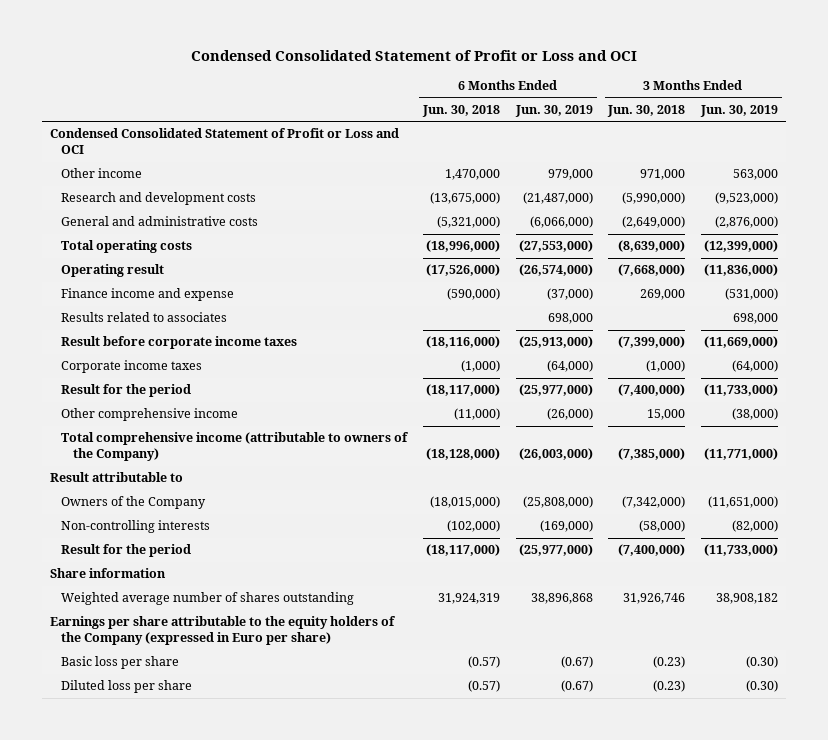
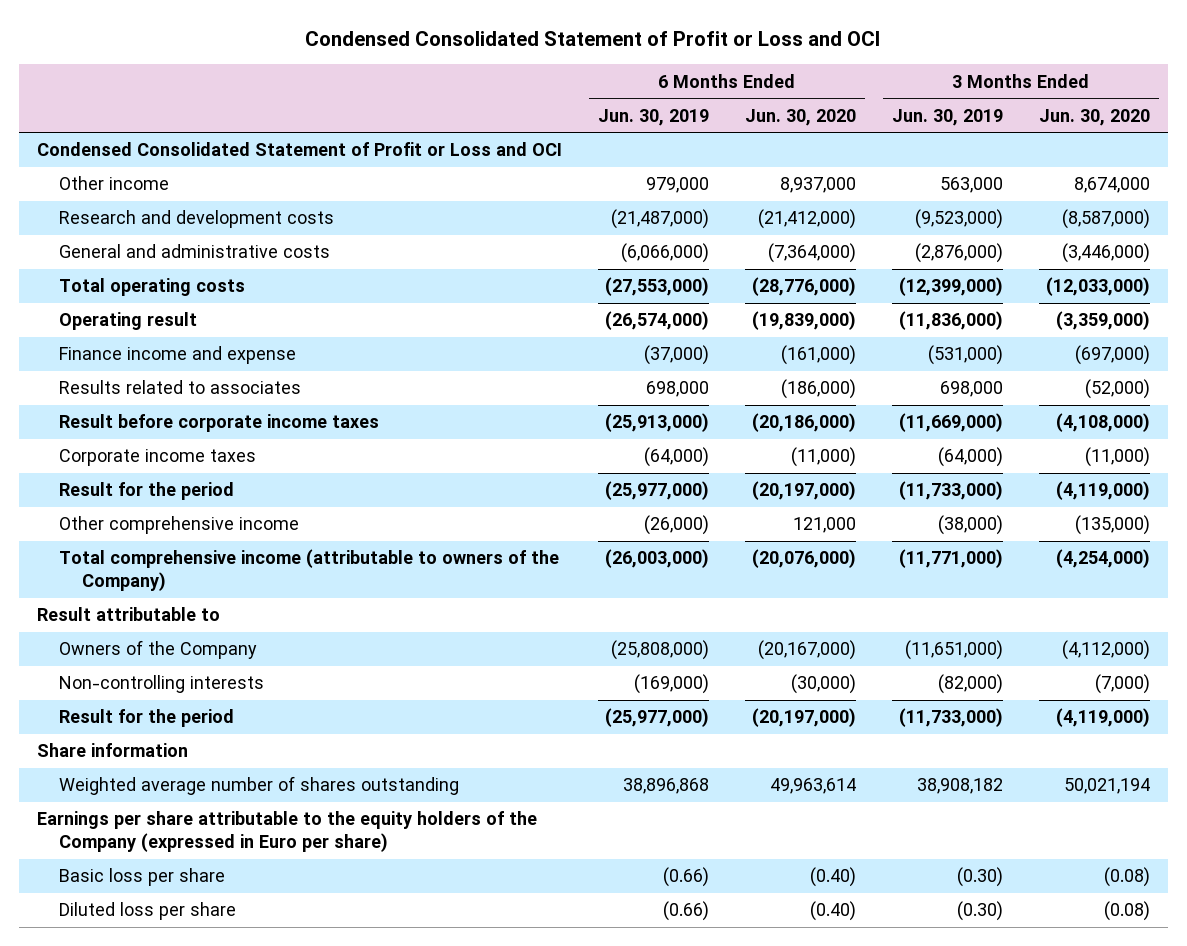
[422,104,501,117] Jun. 30, 2018 -> none
[607,104,686,117] Jun. 30, 2018 -> none
none -> [744,108,856,126] Jun. 30, 2020
none -> [1039,108,1151,126] Jun. 30, 2020
[560,656,593,669] (0.67) -> [662,867,709,888] (0.66)
[560,680,593,693] (0.67) -> [662,901,709,922] (0.66)

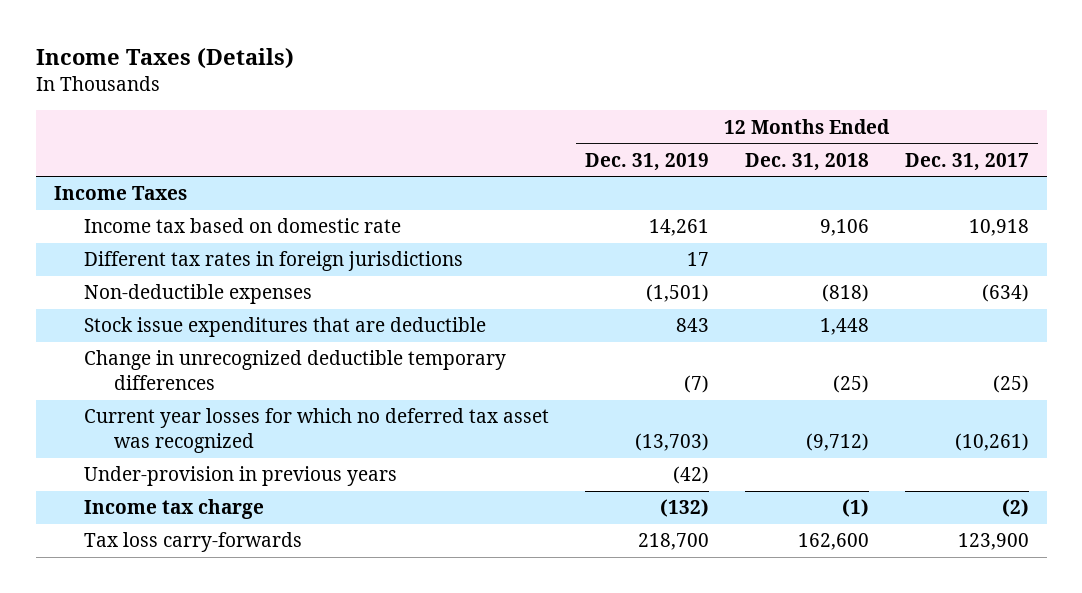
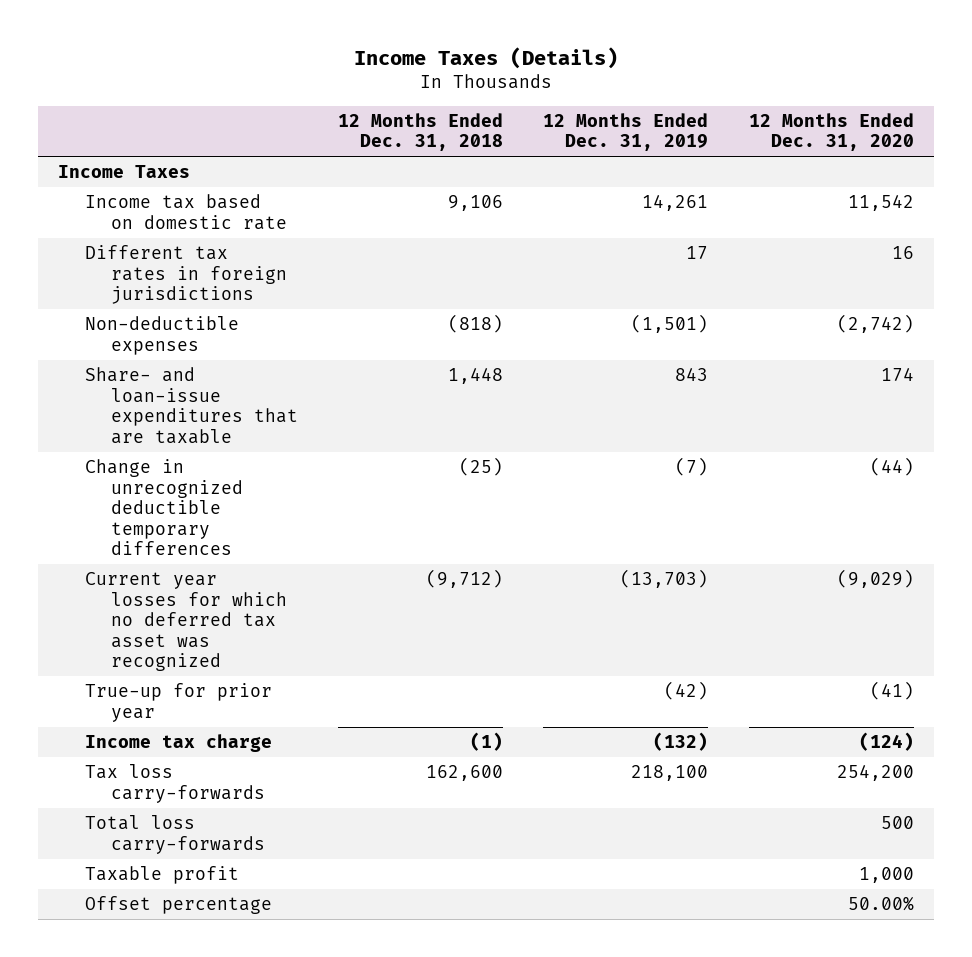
[904,152,1029,171] Dec. 31, 2017 -> none
none -> [748,112,914,152] 12 Months Ended Dec. 31, 2020
[83,317,486,338] Stock issue expenditures that are deductible -> [84,367,299,444] Share- and loan-issue expenditures that are taxable
[83,466,397,487] Under-provision in previous years -> none
none -> [84,683,272,722] True-up for prior year
[637,533,709,551] 218,700 -> [631,765,709,782] 218,100
none -> [84,815,266,854] Total loss carry-forwards
none -> [84,866,239,885] Taxable profit
none -> [84,896,272,915] Offset percentage

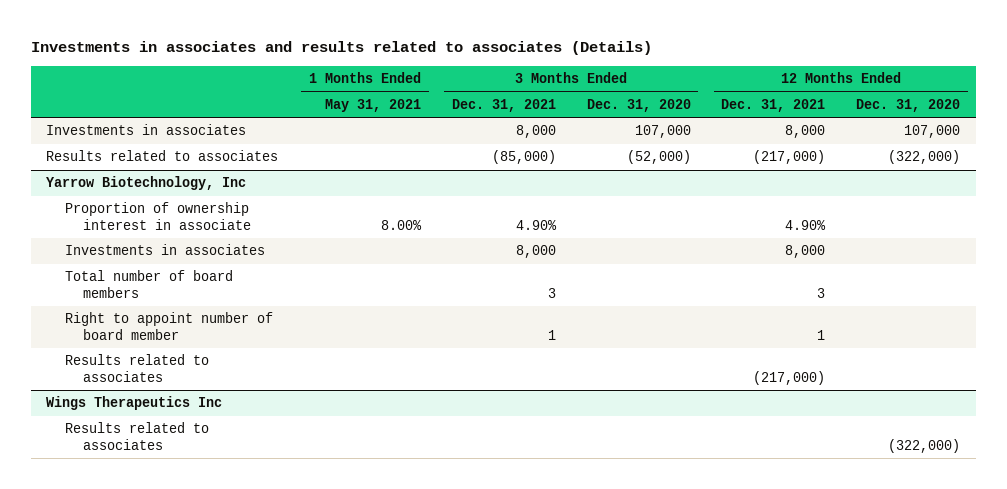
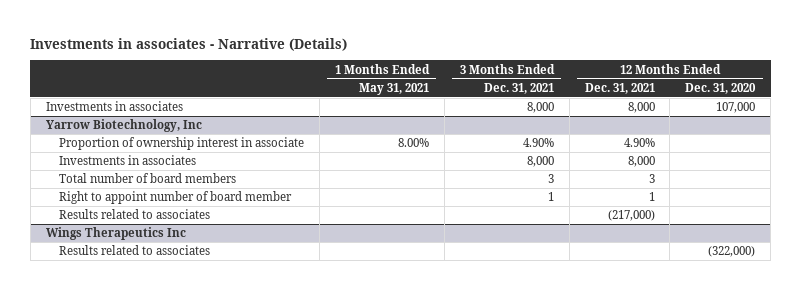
[31,41,653,56] Investments in associates and results related to associates (Details) -> [30,37,348,51] Investments in associates - Narrative (Details)
[586,98,691,112] Dec. 31, 2020 -> none
[46,150,279,162] Results related to associates -> none

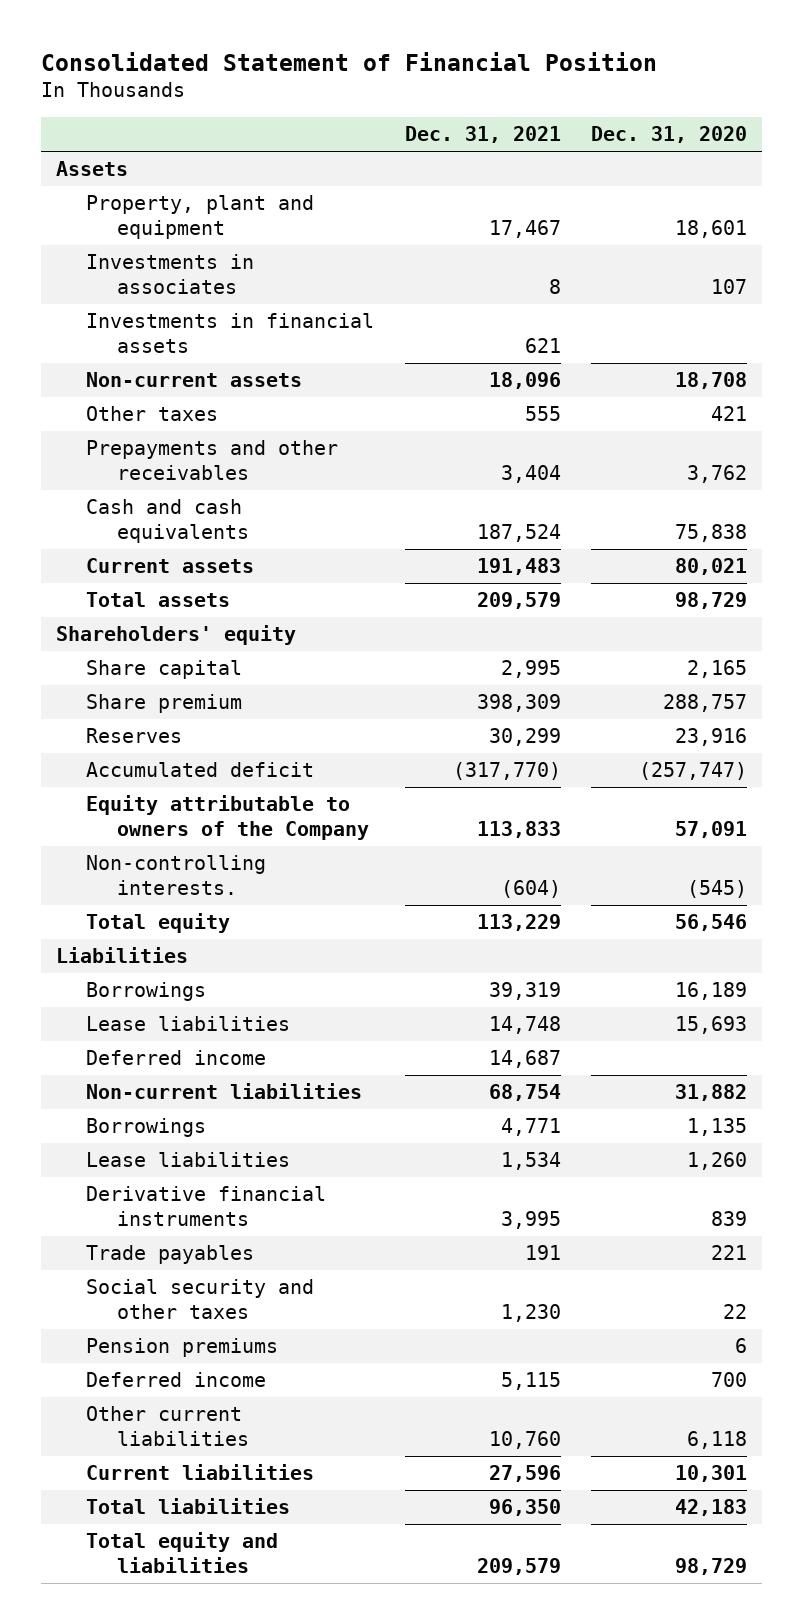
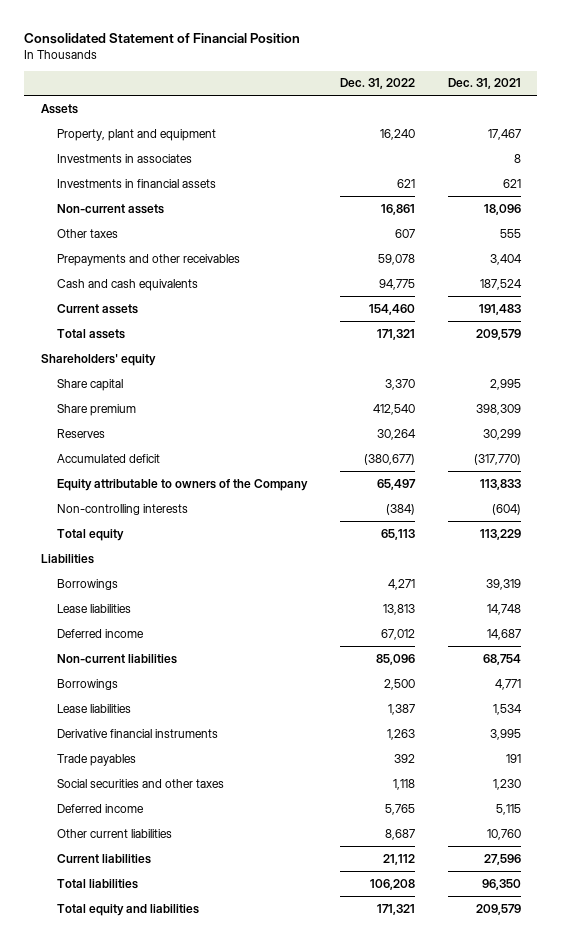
[591,126,748,144] Dec. 31, 2020 -> none
none -> [339,78,415,90] Dec. 31, 2022
[86,855,267,896] Non-controlling interests. -> [57,503,189,515] Non-controlling interests
[86,1338,279,1358] Pension premiums -> none
[86,1279,315,1320] Social security and other taxes -> [57,778,225,788] Social securities and other taxes

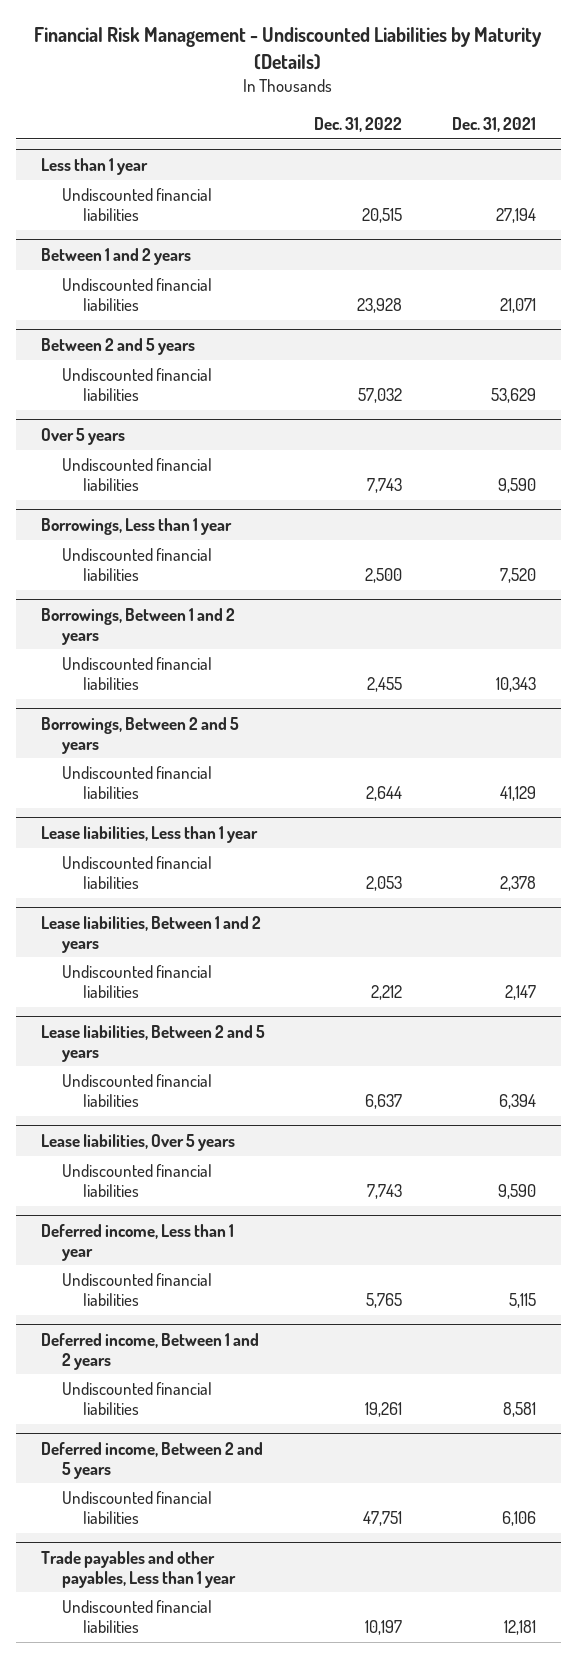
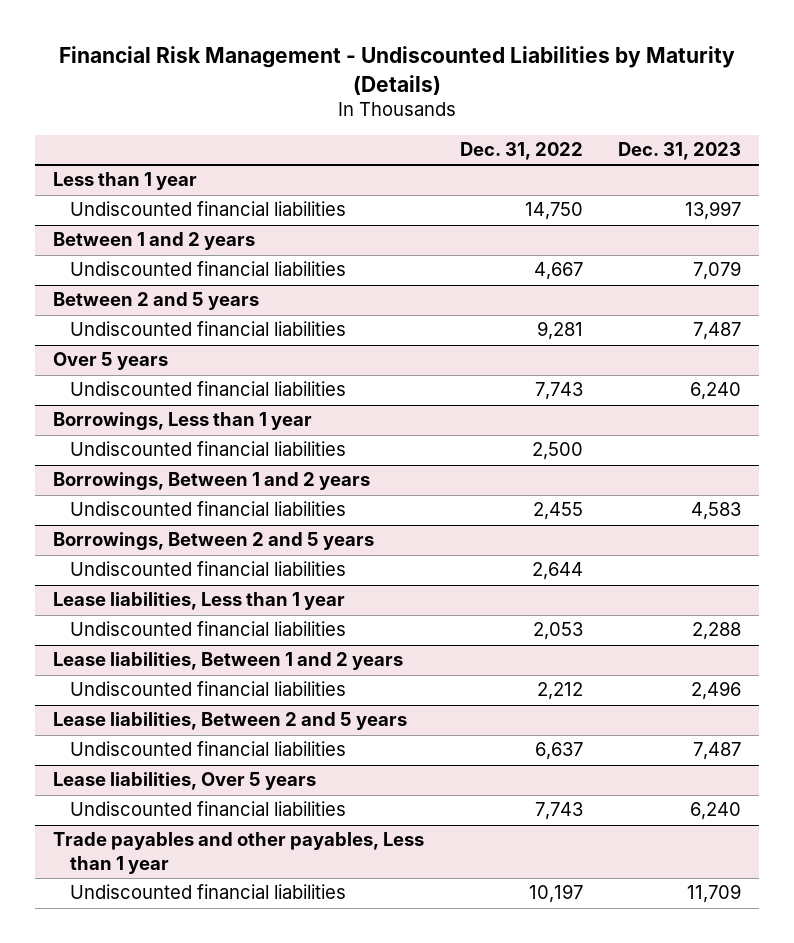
[452,117,537,133] Dec. 31, 2021 -> none
none -> [618,142,742,161] Dec. 31, 2023
[362,207,403,223] 20,515 -> [524,202,583,221] 14,750
[357,297,403,313] 23,928 -> [533,262,583,281] 4,667
[358,387,403,403] 57,032 -> [536,321,583,341] 9,281
[40,1224,234,1261] Deferred income, Less than 1 year -> none
[62,1273,213,1306] Undiscounted financial liabilities -> none
[40,1333,259,1370] Deferred income, Between 1 and 2 years -> none
[62,1382,213,1415] Undiscounted financial liabilities -> none
[40,1442,263,1479] Deferred income, Between 2 and 5 years -> none
[62,1491,213,1524] Undiscounted financial liabilities -> none

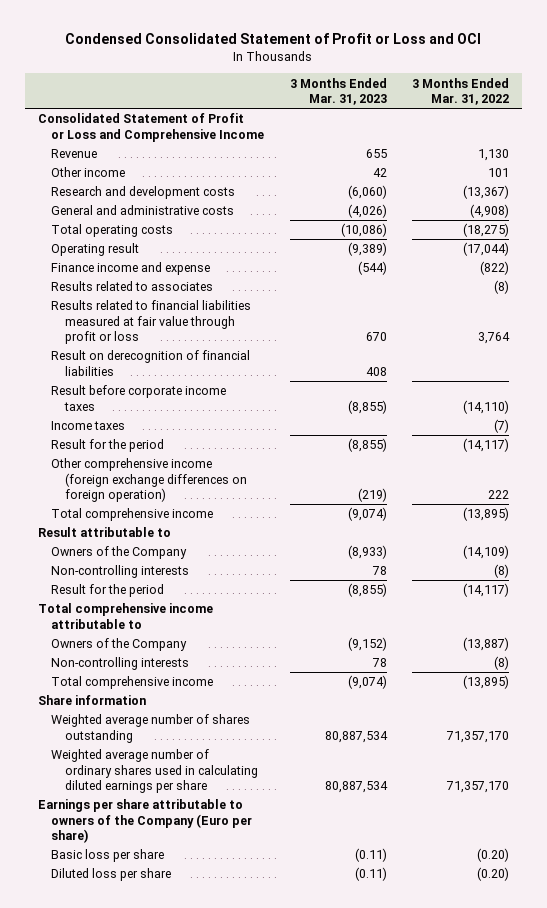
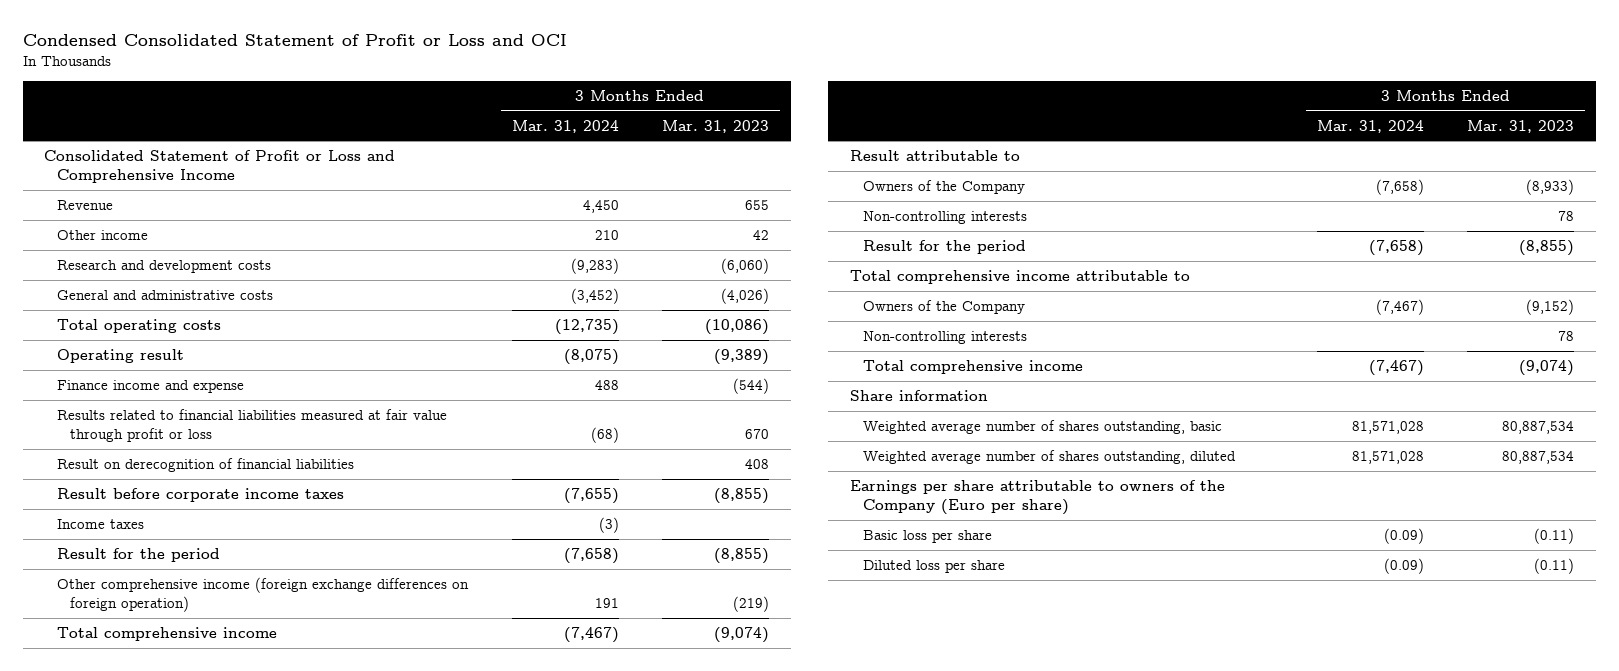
[412,77,510,106] 3 Months Ended Mar. 31, 2022 -> none
none -> [511,119,619,133] Mar. 31, 2024
[51,281,214,292] Results related to associates -> none
[51,714,251,743] Weighted average number of shares outstanding -> [862,419,1222,434] Weighted average number of shares outstanding, basic
[51,749,259,794] Weighted average number of ordinary shares used in calculating diluted earnings per share -> [862,449,1236,464] Weighted average number of shares outstanding, diluted

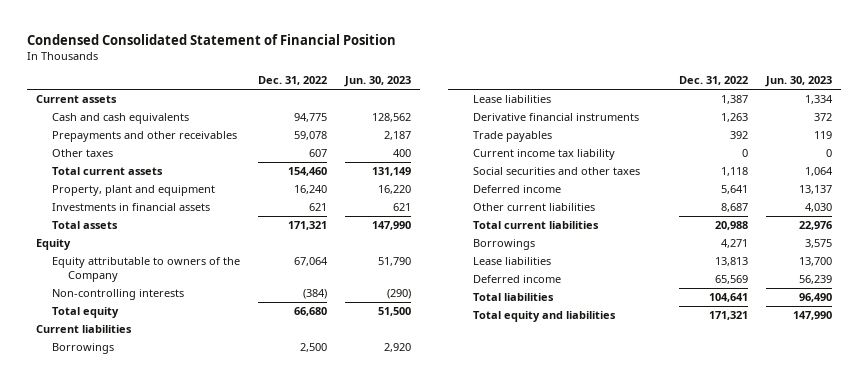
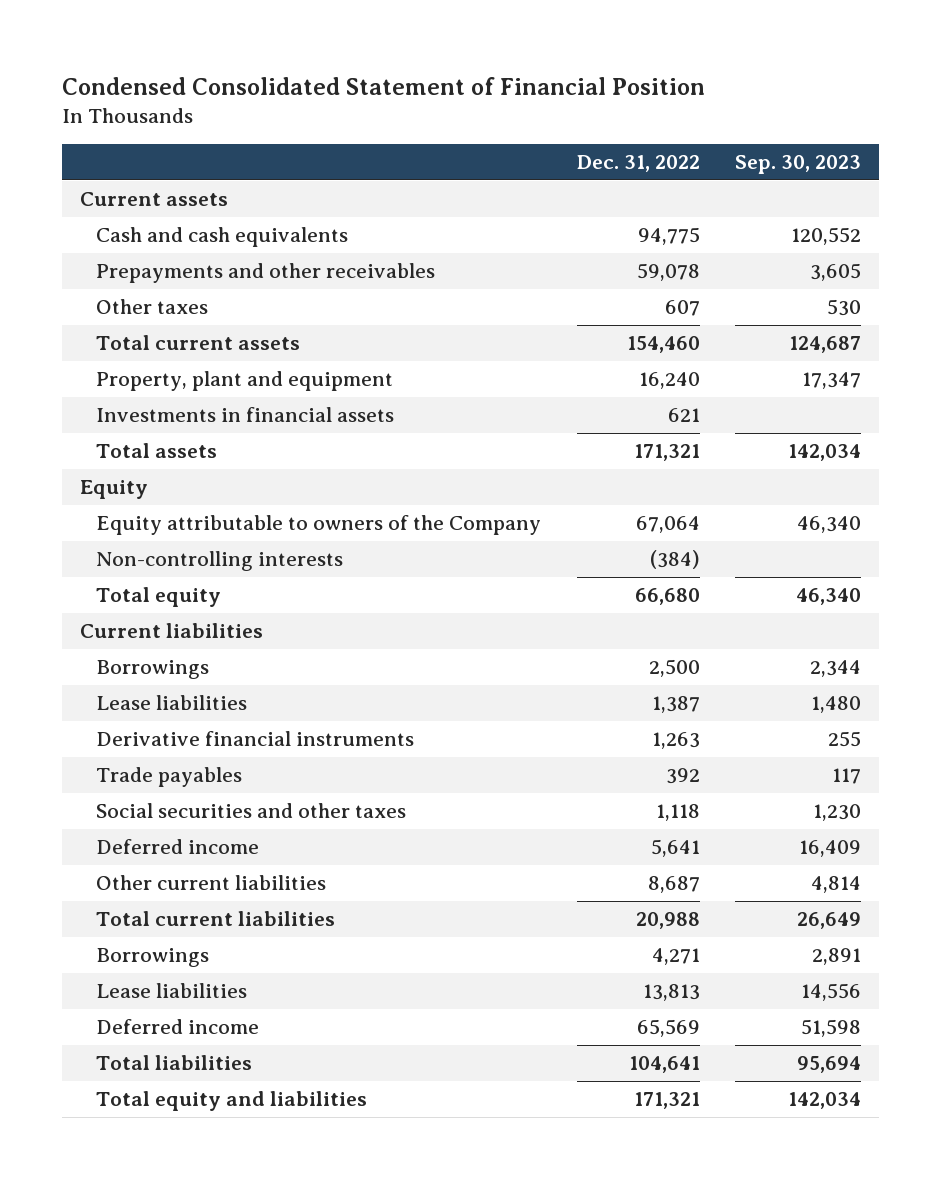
[344,76,412,88] Jun. 30, 2023 -> none
none -> [734,155,861,175] Sep. 30, 2023
[472,149,615,161] Current income tax liability -> none

